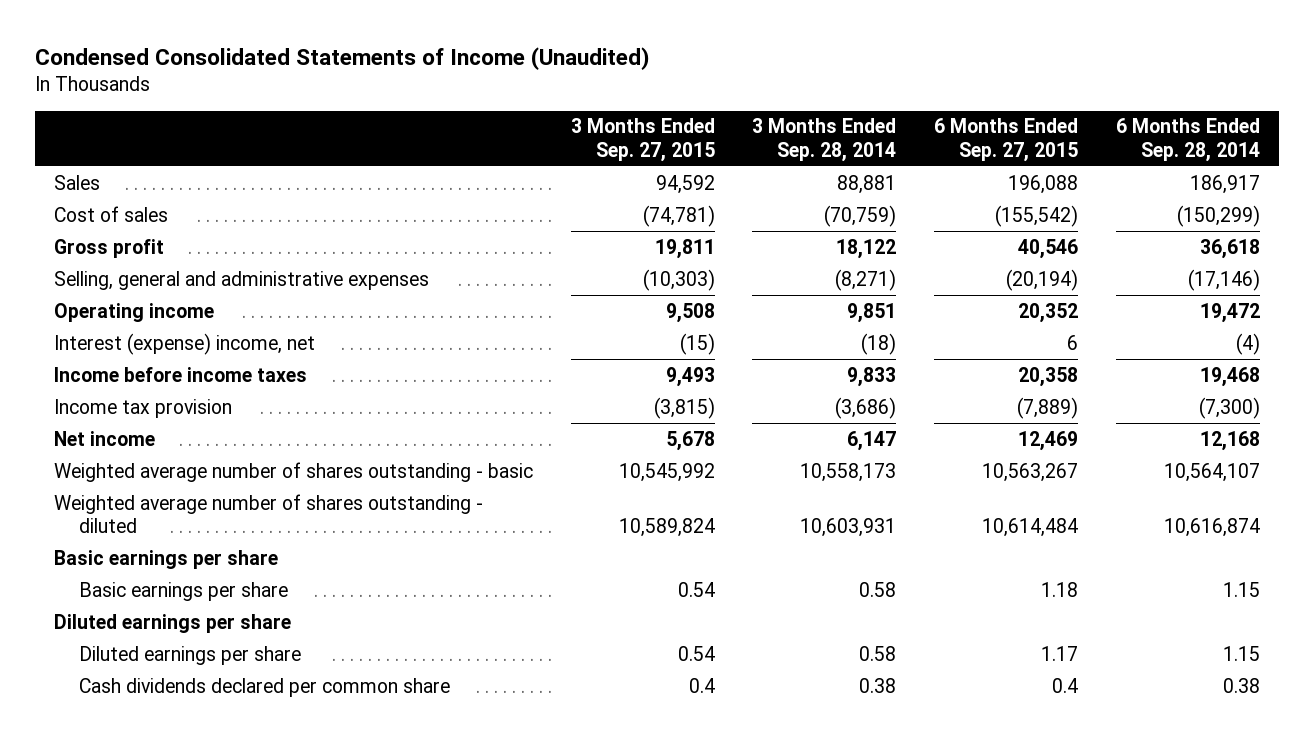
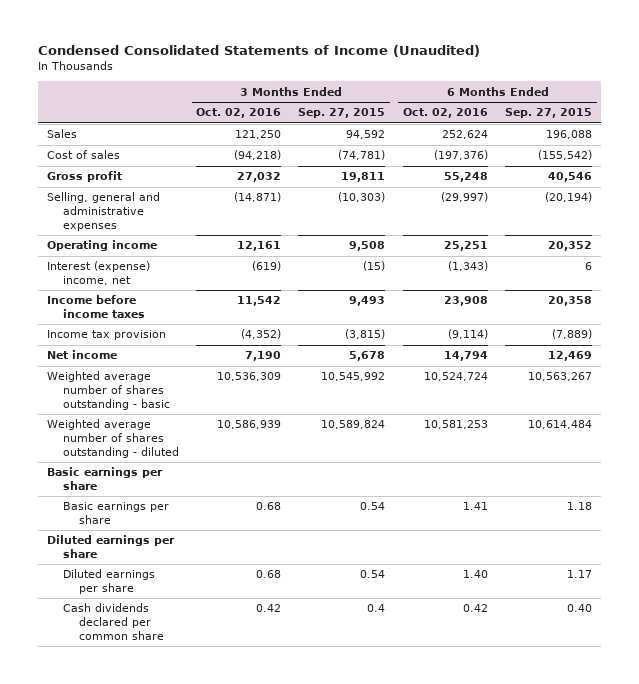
[752,118,897,162] 3 Months Ended Sep. 28, 2014 -> none
[1116,118,1261,162] 6 Months Ended Sep. 28, 2014 -> none
none -> [196,108,282,119] Oct. 02, 2016
none -> [402,108,488,119] Oct. 02, 2016
[1052,677,1079,693] 0.4 -> [567,604,593,613] 0.40

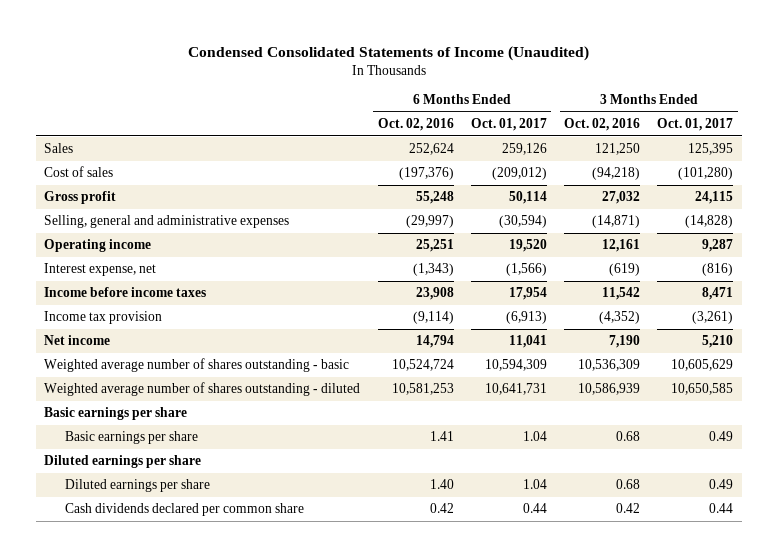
[298,108,386,119] Sep. 27, 2015 -> none
[505,108,593,119] Sep. 27, 2015 -> none
none -> [470,118,547,132] Oct. 01, 2017
none -> [657,118,734,132] Oct. 01, 2017
[46,261,150,285] Interest (expense) income, net -> [44,263,157,277] Interest expense, net

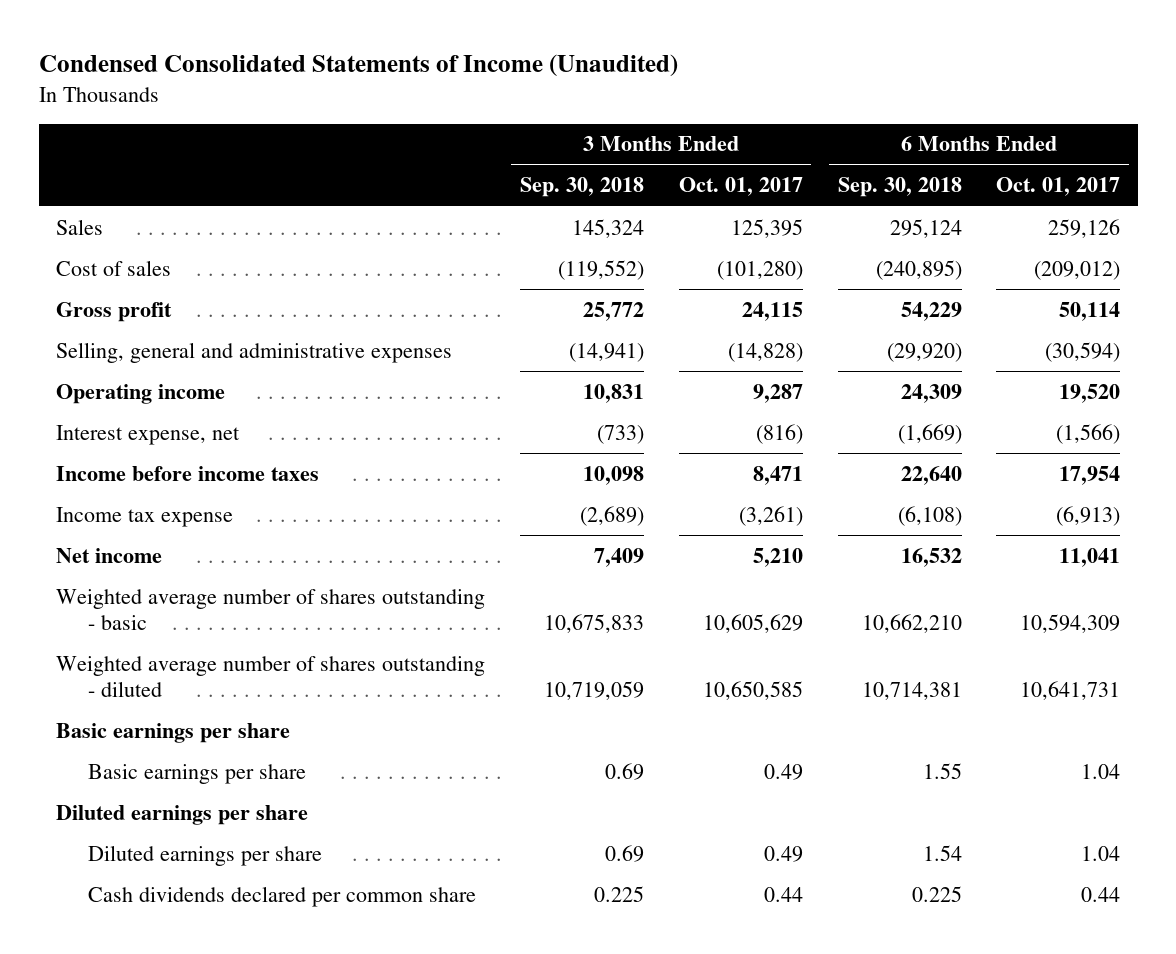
[377,118,454,132] Oct. 02, 2016 -> none
[564,118,641,132] Oct. 02, 2016 -> none
none -> [519,177,644,198] Sep. 30, 2018
none -> [837,177,962,198] Sep. 30, 2018
[44,311,163,325] Income tax provision -> [56,506,234,527] Income tax expense

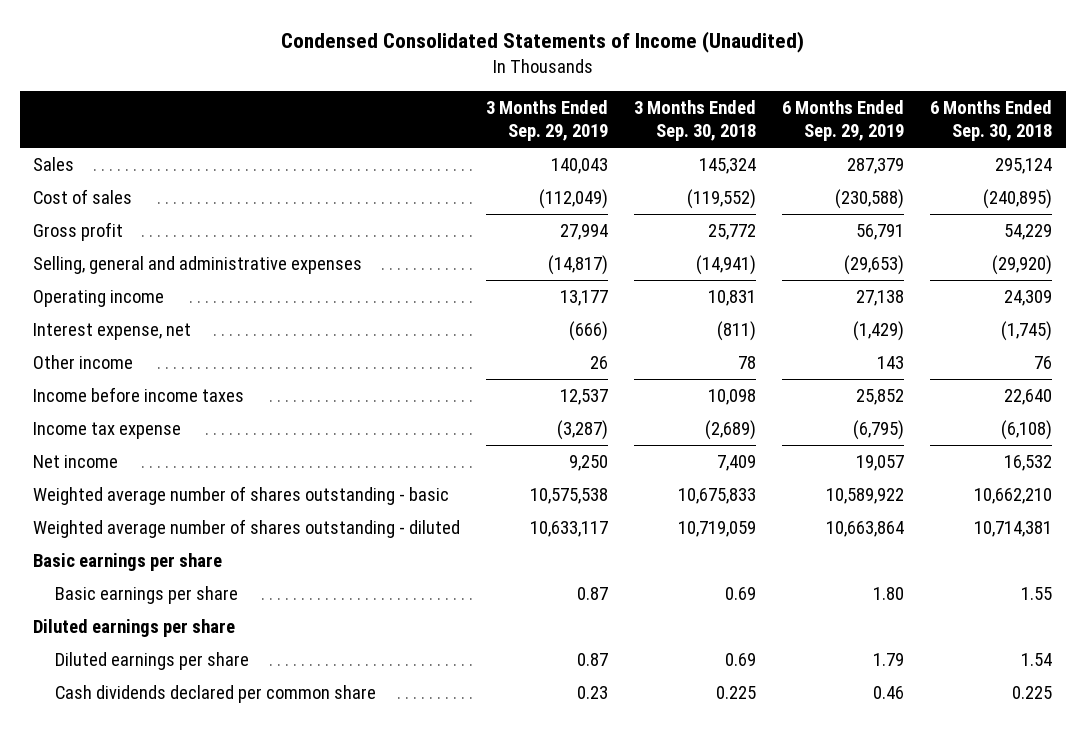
[678,177,803,197] Oct. 01, 2017 -> none
[996,177,1121,197] Oct. 01, 2017 -> none
none -> [485,99,608,142] 3 Months Ended Sep. 29, 2019
none -> [782,99,905,142] 6 Months Ended Sep. 29, 2019
[596,424,644,444] (733) -> [717,321,757,342] (811)
[897,423,962,444] (1,669) -> [1001,321,1053,342] (1,745)
none -> [32,355,133,370] Other income

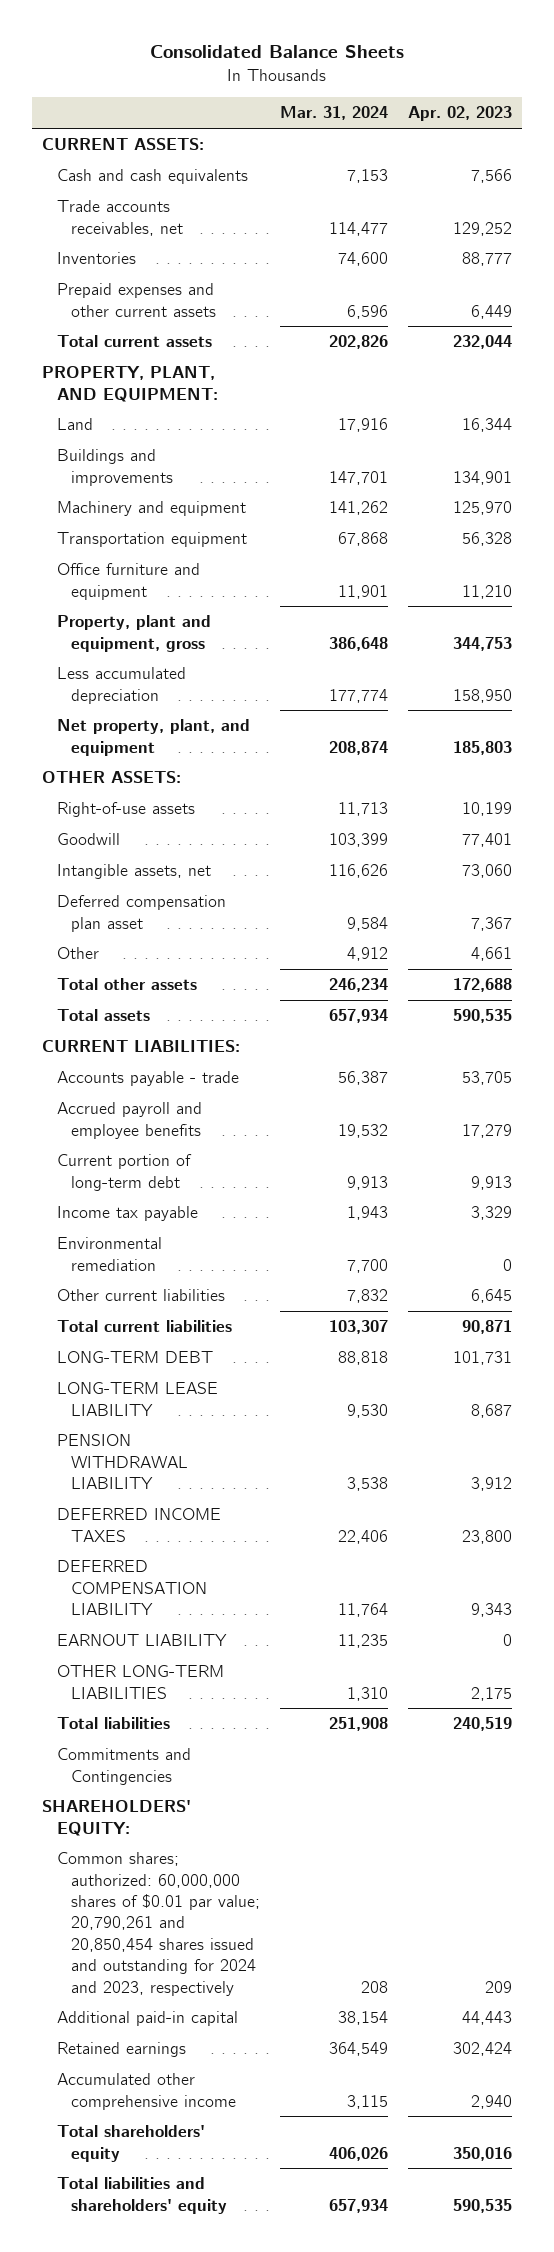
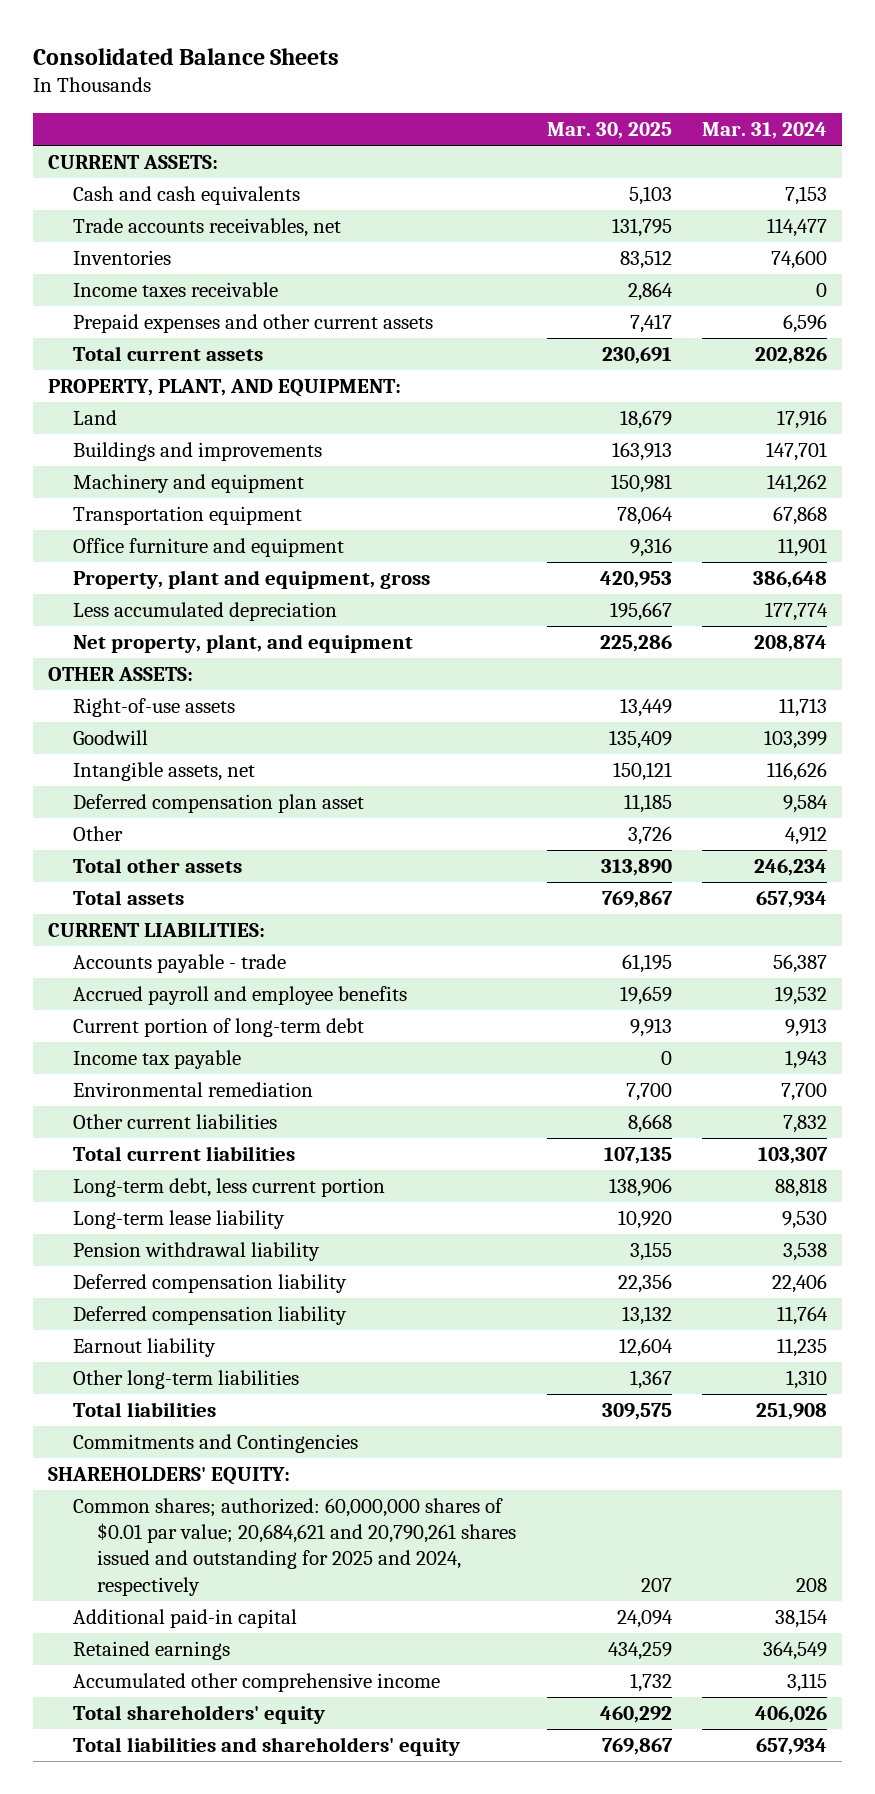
[407,106,512,122] Apr. 02, 2023 -> none
none -> [546,122,672,140] Mar. 30, 2025
none -> [72,282,278,298] Income taxes receivable
[56,1351,213,1364] LONG-TERM DEBT -> [72,1178,385,1198] Long-term debt, less current portion
[56,1382,218,1416] LONG-TERM LEASE LIABILITY -> [72,1210,285,1230] Long-term lease liability
[56,1434,189,1490] PENSION WITHDRAWAL LIABILITY -> [72,1242,320,1262] Pension withdrawal liability
[56,1508,221,1542] DEFERRED INCOME TAXES -> [72,1274,347,1294] Deferred compensation liability
[56,1560,208,1616] DEFERRED COMPENSATION LIABILITY -> [72,1306,347,1326] Deferred compensation liability
[56,1634,227,1647] EARNOUT LIABILITY -> [72,1338,216,1358] Earnout liability
[56,1665,224,1699] OTHER LONG-TERM LIABILITIES -> [72,1370,299,1390] Other long-term liabilities
[56,1852,261,1996] Common shares; authorized: 60,000,000 shares of $0.01 par value; 20,790,261 and 20,850,454 shares issued and outstanding for 2024 and 2023, respectively -> [72,1498,517,1596] Common shares; authorized: 60,000,000 shares of $0.01 par value; 20,684,621 and 20,790,261 shares issued and outstanding for 2025 and 2024, respectively

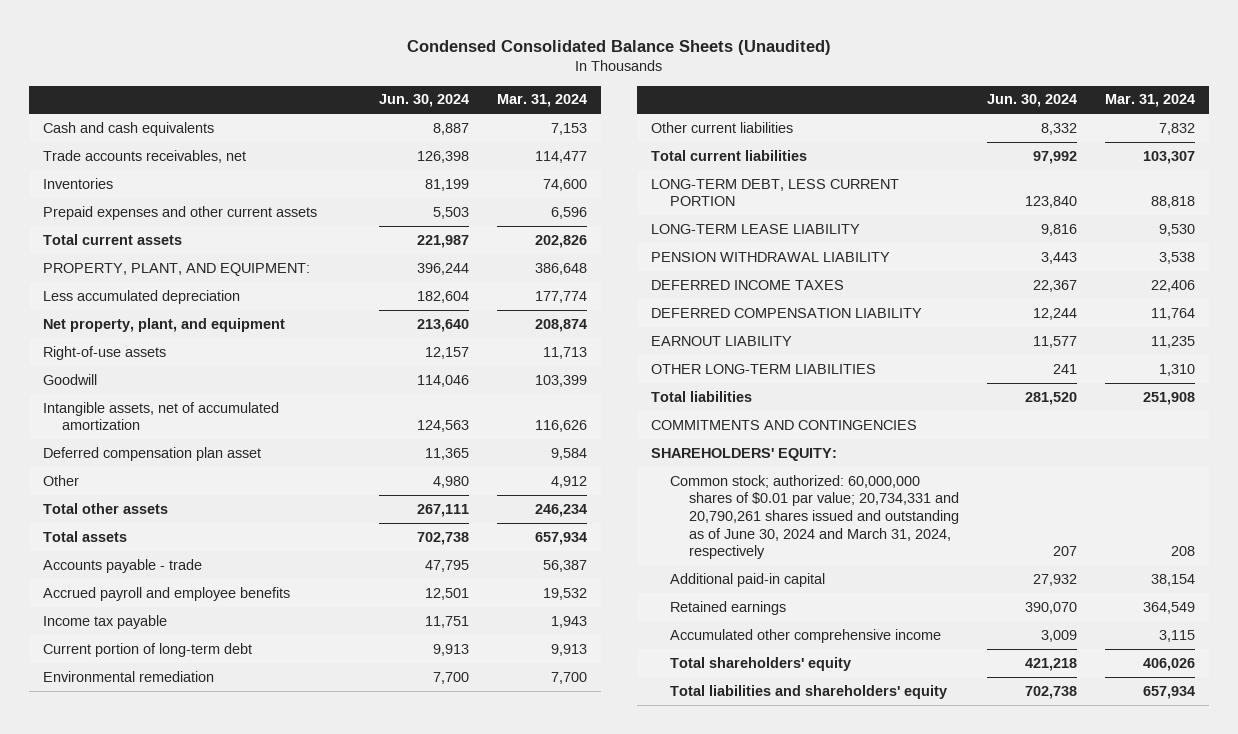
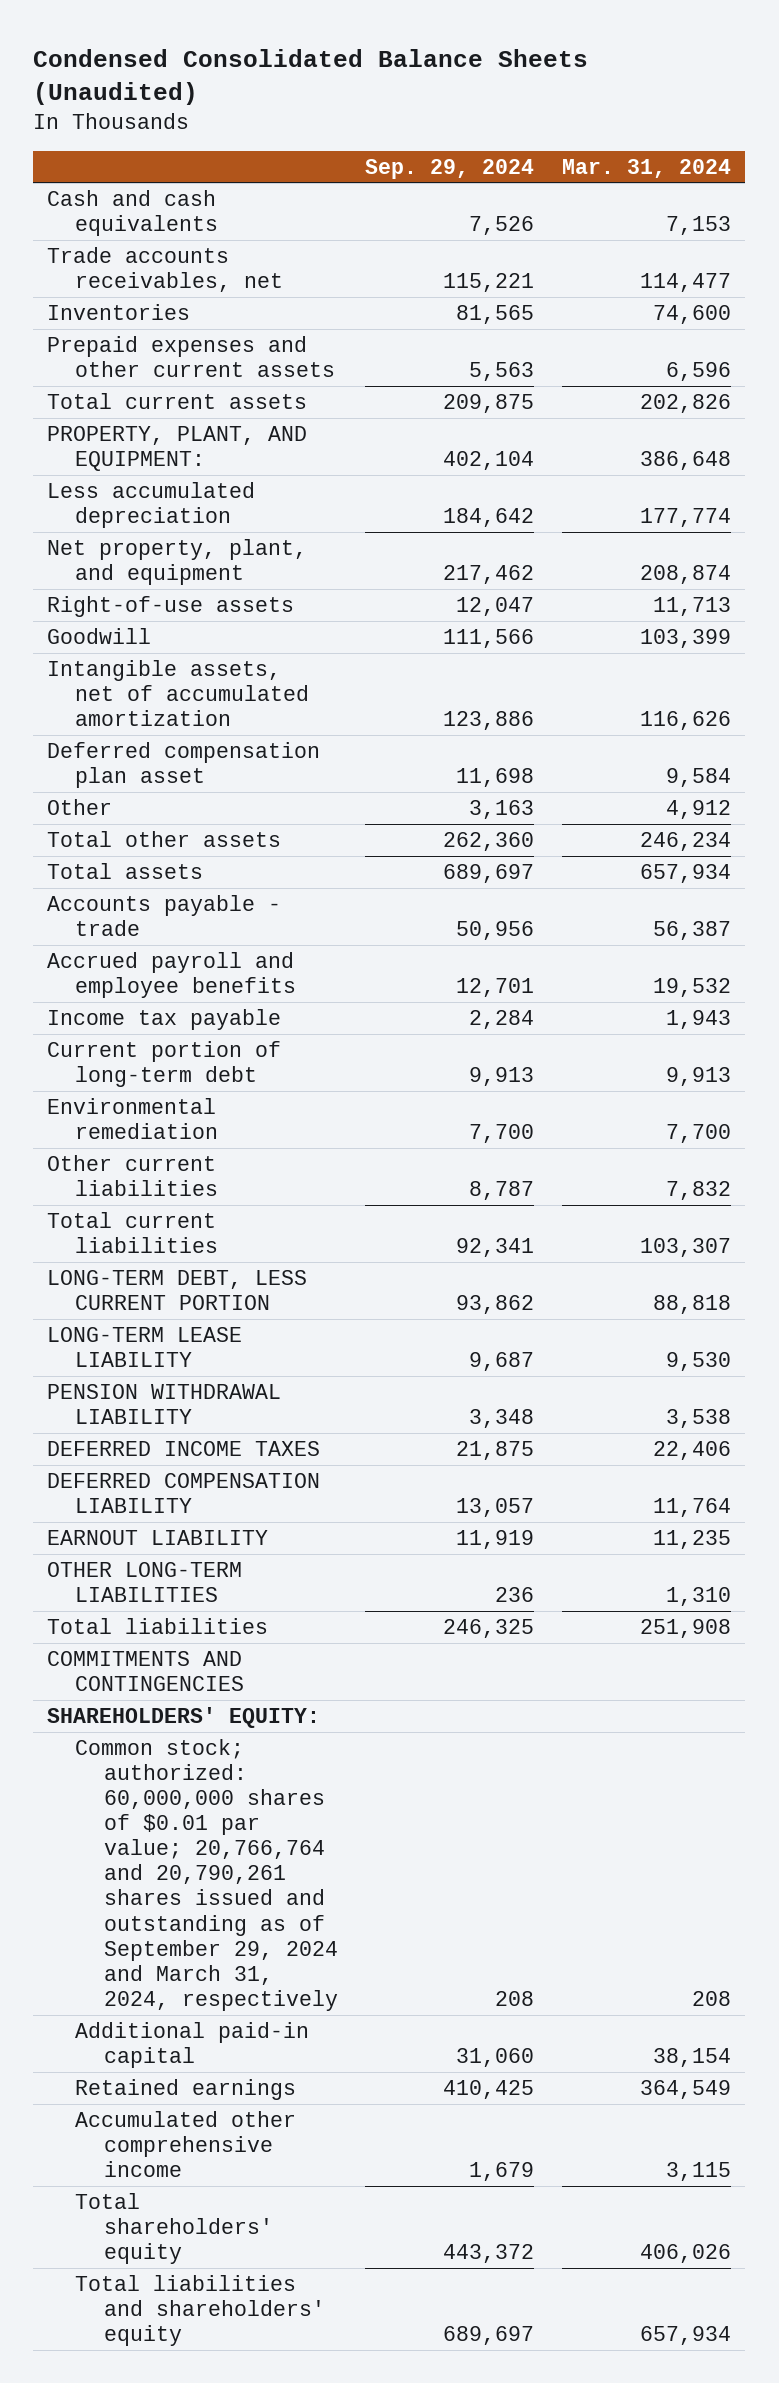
[378,94,469,108] Jun. 30, 2024 -> none
none -> [365,158,535,179] Sep. 29, 2024
[669,474,959,560] Common stock; authorized: 60,000,000 shares of $0.01 par value; 20,734,331 and 20,790,261 shares issued and outstanding as of June 30, 2024 and March 31, 2024, respectively -> [75,1739,338,2011] Common stock; authorized: 60,000,000 shares of $0.01 par value; 20,766,764 and 20,790,261 shares issued and outstanding as of September 29, 2024 and March 31, 2024, respectively

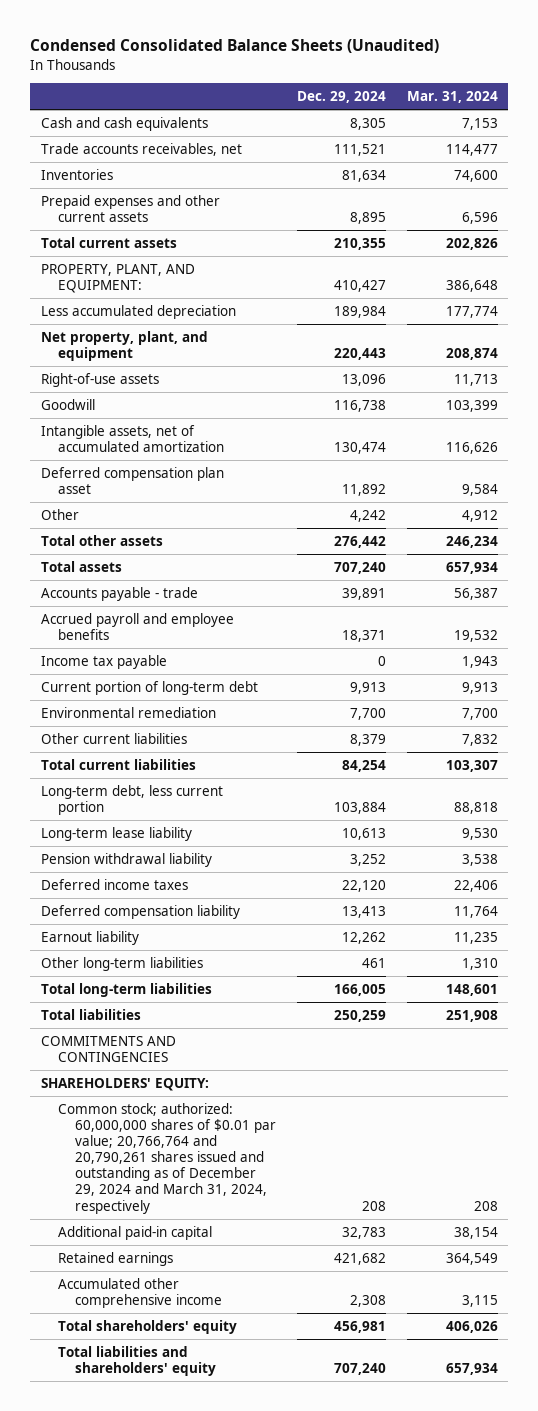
[365,158,535,179] Sep. 29, 2024 -> none
none -> [296,91,386,104] Dec. 29, 2024
[47,1270,308,1311] LONG-TERM DEBT, LESS CURRENT PORTION -> [40,784,223,815] Long-term debt, less current portion
[47,1327,243,1368] LONG-TERM LEASE LIABILITY -> [40,826,192,841] Long-term lease liability
[47,1384,282,1425] PENSION WITHDRAWAL LIABILITY -> [40,852,212,867] Pension withdrawal liability
[47,1441,321,1457] DEFERRED INCOME TAXES -> [40,878,188,890] Deferred income taxes
[47,1473,321,1514] DEFERRED COMPENSATION LIABILITY -> [40,904,240,919] Deferred compensation liability
[47,1530,269,1546] EARNOUT LIABILITY -> [40,930,139,945] Earnout liability
[47,1562,243,1603] OTHER LONG-TERM LIABILITIES -> [40,956,203,971] Other long-term liabilities
none -> [40,982,212,997] Total long-term liabilities
[75,1739,338,2011] Common stock; authorized: 60,000,000 shares of $0.01 par value; 20,766,764 and 20,790,261 shares issued and outstanding as of September 29, 2024 and March 31, 2024, respectively -> [57,1102,276,1214] Common stock; authorized: 60,000,000 shares of $0.01 par value; 20,766,764 and 20,790,261 shares issued and outstanding as of December 29, 2024 and March 31, 2024, respectively

